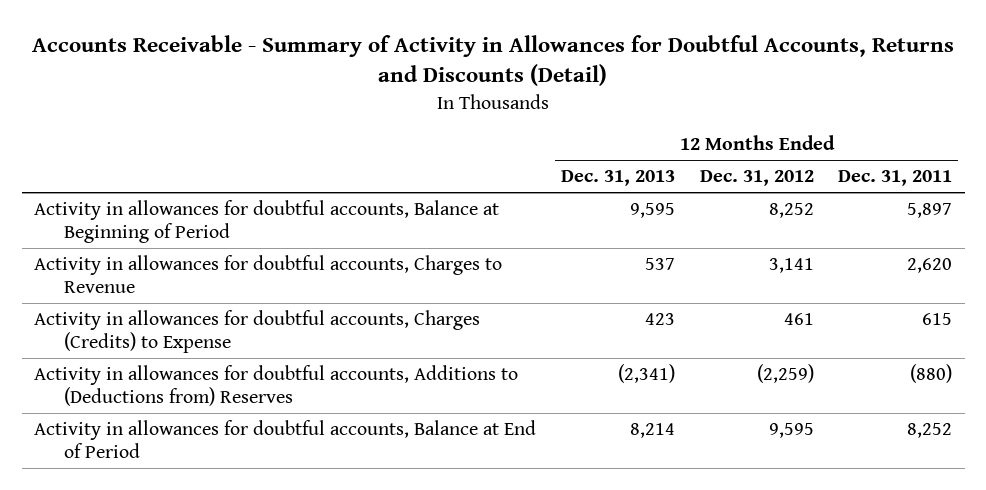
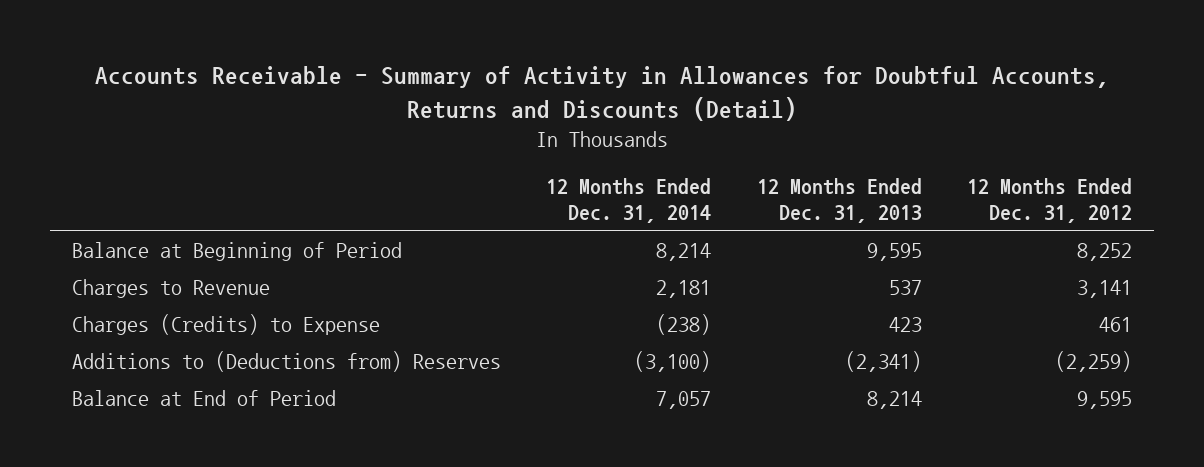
[838,170,953,187] Dec. 31, 2011 -> none
none -> [546,178,712,224] 12 Months Ended Dec. 31, 2014
[34,200,500,244] Activity in allowances for doubtful accounts, Balance at Beginning of Period -> [72,242,403,262] Balance at Beginning of Period
[34,255,503,294] Activity in allowances for doubtful accounts, Charges to Revenue -> [72,279,271,299] Charges to Revenue
[34,310,481,354] Activity in allowances for doubtful accounts, Charges (Credits) to Expense -> [72,314,381,336] Charges (Credits) to Expense
[34,365,519,407] Activity in allowances for doubtful accounts, Additions to (Deductions from) Reserves -> [72,351,502,373] Additions to (Deductions from) Reserves
[34,420,537,459] Activity in allowances for doubtful accounts, Balance at End of Period -> [72,390,337,407] Balance at End of Period

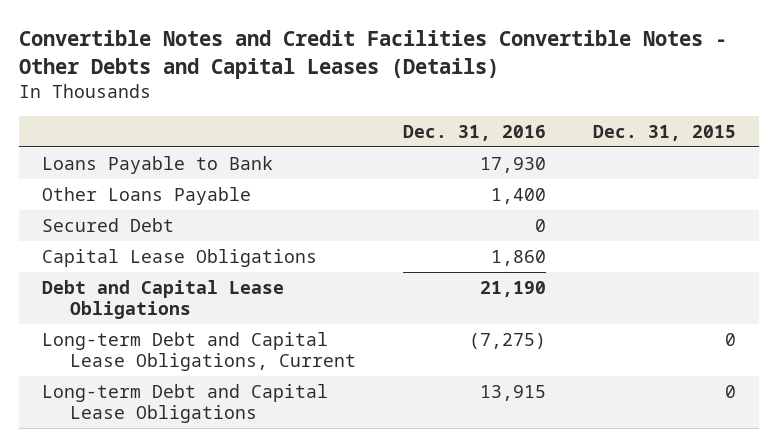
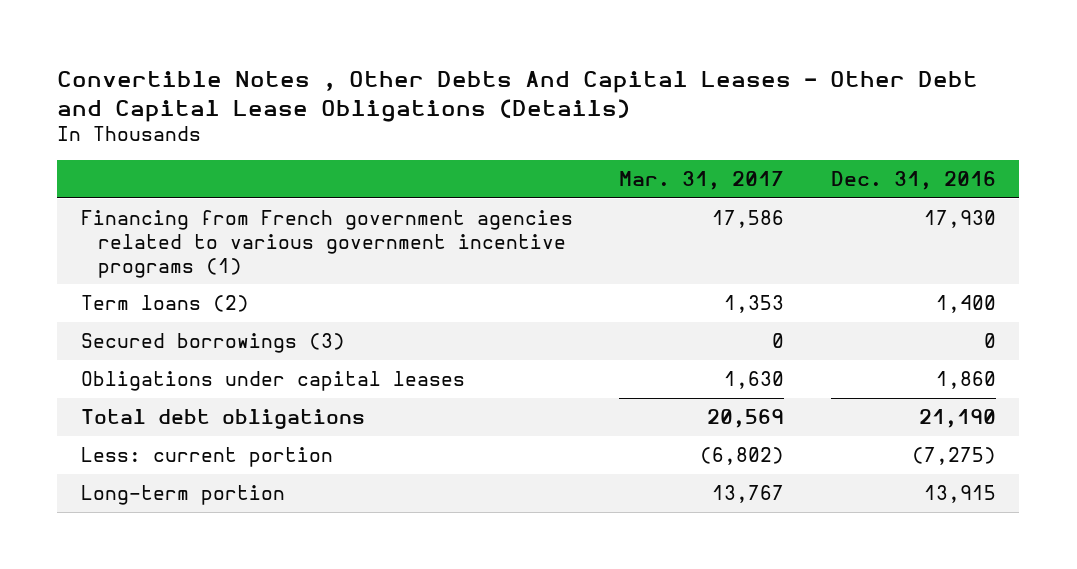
[18,30,727,80] Convertible Notes and Credit Facilities Convertible Notes - Other Debts and Capital Leases (Details) -> [57,70,979,122] Convertible Notes , Other Debts And Capital Leases - Other Debt and Capital Lease Obligations (Details)
[592,124,736,141] Dec. 31, 2015 -> none
none -> [619,170,785,190] Mar. 31, 2017
[42,155,274,174] Loans Payable to Bank -> [80,210,573,278] Financing from French government agencies related to various government incentive programs (1)
[42,186,252,205] Other Loans Payable -> [80,295,249,313] Term loans (2)
[42,217,175,232] Secured Debt -> [80,333,345,354] Secured borrowings (3)
[42,248,318,267] Capital Lease Obligations -> [80,371,465,392] Obligations under capital leases
[42,279,285,320] Debt and Capital Lease Obligations -> [80,409,365,430] Total debt obligations
[42,331,357,372] Long-term Debt and Capital Lease Obligations, Current -> [80,447,333,468] Less: current portion
[42,383,329,424] Long-term Debt and Capital Lease Obligations -> [80,485,285,506] Long-term portion

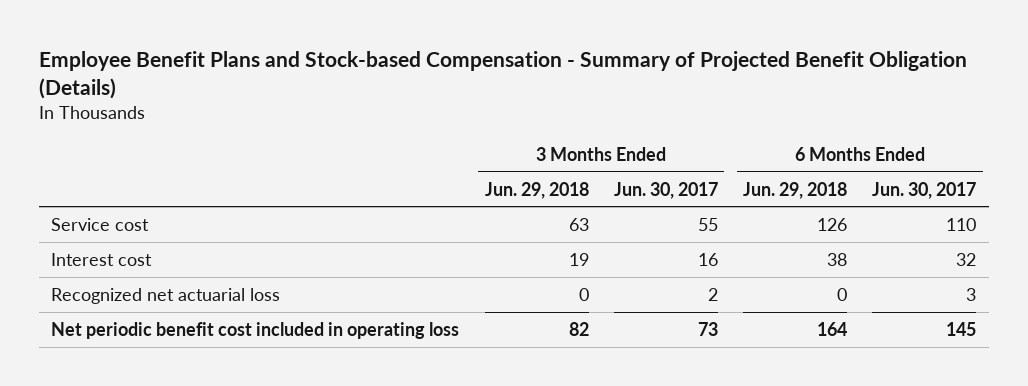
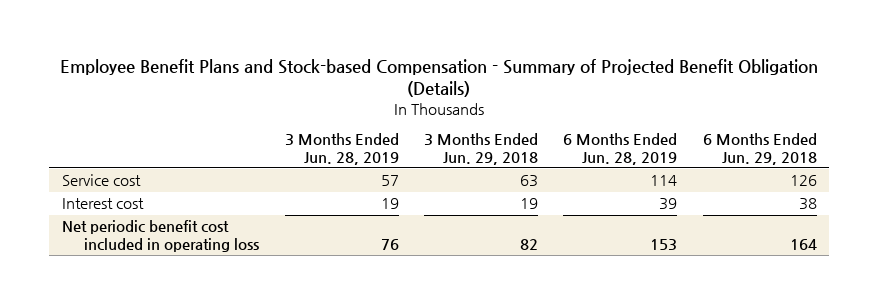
[613,181,718,199] Jun. 30, 2017 -> none
[872,181,977,199] Jun. 30, 2017 -> none
none -> [284,133,399,165] 3 Months Ended Jun. 28, 2019
none -> [563,133,678,165] 6 Months Ended Jun. 28, 2019
[51,287,281,304] Recognized net actuarial loss -> none

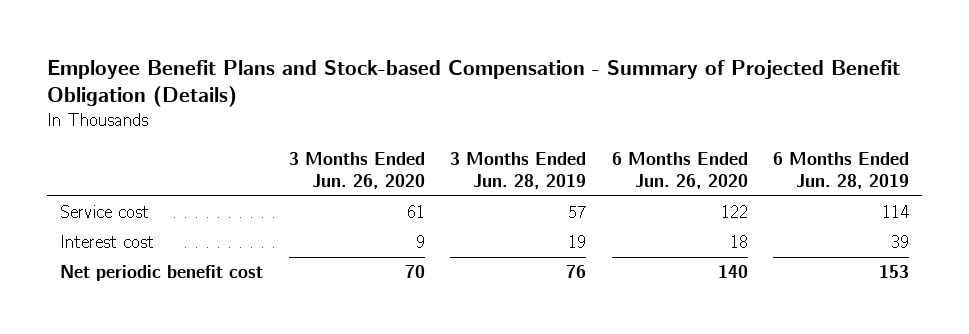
[424,133,539,165] 3 Months Ended Jun. 29, 2018 -> none
[702,133,817,165] 6 Months Ended Jun. 29, 2018 -> none
none -> [288,151,425,190] 3 Months Ended Jun. 26, 2020
none -> [611,151,748,190] 6 Months Ended Jun. 26, 2020
[61,220,260,252] Net periodic benefit cost included in operating loss -> [60,265,264,282] Net periodic benefit cost

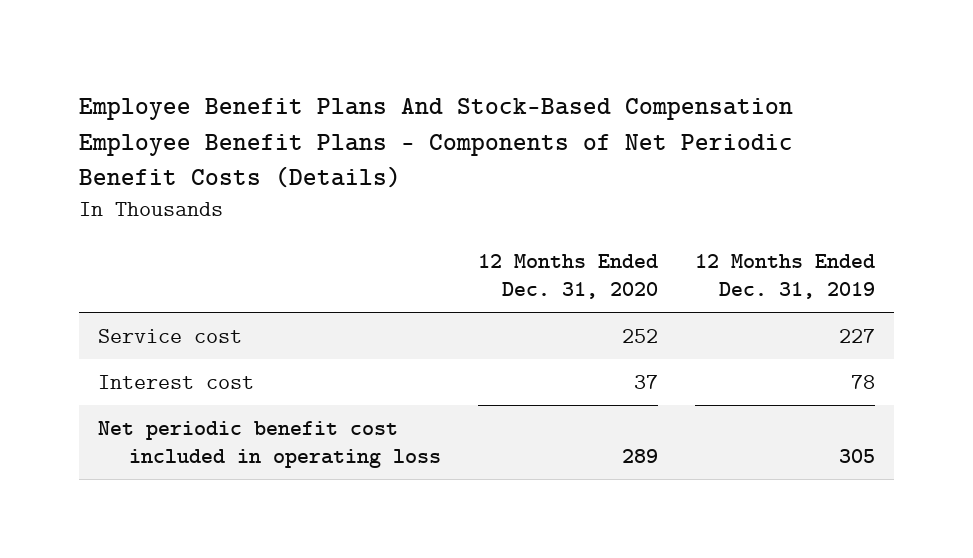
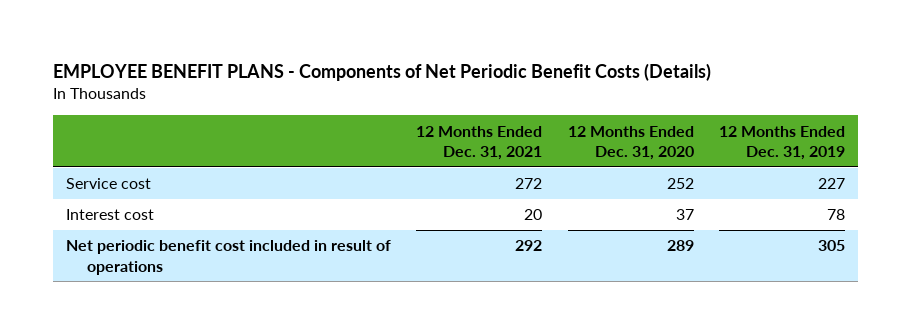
[79,98,794,188] Employee Benefit Plans And Stock-Based Compensation Employee Benefit Plans - Components of Net Periodic Benefit Costs (Details) -> [53,63,712,82] EMPLOYEE BENEFIT PLANS - Components of Net Periodic Benefit Costs (Details)
none -> [416,125,543,160] 12 Months Ended Dec. 31, 2021
[97,420,442,468] Net periodic benefit cost included in operating loss -> [66,240,392,275] Net periodic benefit cost included in result of operations

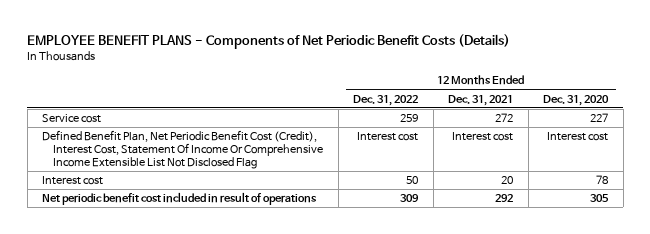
[719,125,846,160] 12 Months Ended Dec. 31, 2019 -> none
none -> [353,94,419,106] Dec. 31, 2022
[666,178,694,190] 252 -> [590,113,609,123] 227
none -> [42,130,324,170] Defined Benefit Plan, Net Periodic Benefit Cost (Credit), Interest Cost, Statement Of Income Or Comprehensive Income Extensible List Not Disclosed Flag
[675,209,694,221] 37 -> [596,175,609,185] 78
[666,240,694,252] 289 -> [590,194,610,203] 305

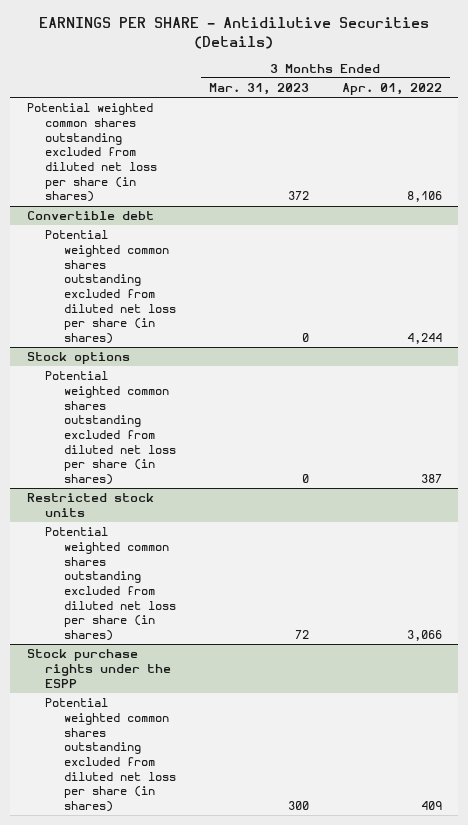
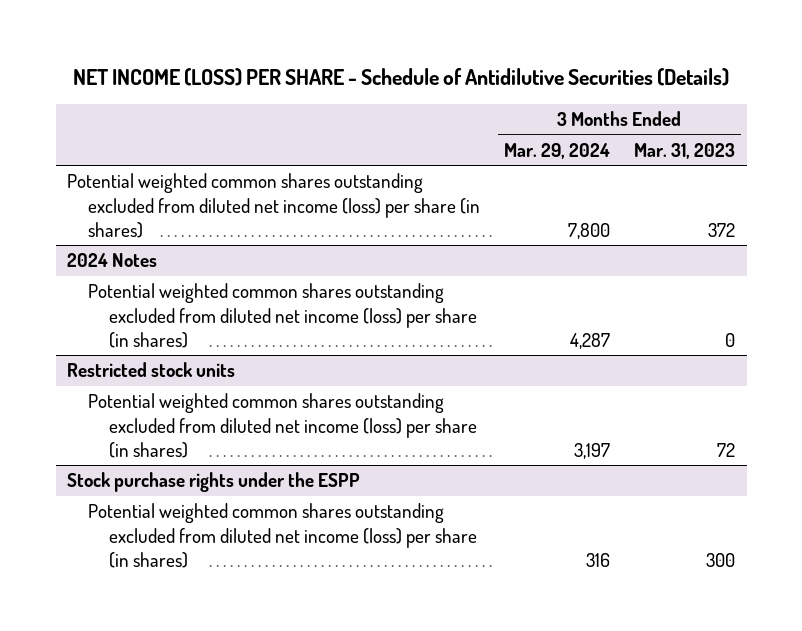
[39,17,430,49] EARNINGS PER SHARE - Antidilutive Securities (Details) -> [73,67,730,86] NET INCOME (LOSS) PER SHARE - Schedule of Antidilutive Securities (Details)
[341,83,442,96] Apr. 01, 2022 -> none
none -> [503,142,610,159] Mar. 29, 2024
[26,211,154,221] Convertible debt -> none
[26,352,130,365] Stock options -> none
[45,371,176,486] Potential weighted common shares outstanding excluded from diluted net loss per share (in shares) -> none
[26,103,158,203] Potential weighted common shares outstanding excluded from diluted net loss per share (in shares) -> [67,173,481,238] Potential weighted common shares outstanding excluded from diluted net income (loss) per share (in shares)
none -> [67,253,158,268] 2024 Notes
[45,230,176,345] Potential weighted common shares outstanding excluded from diluted net loss per share (in shares) -> [88,283,477,348] Potential weighted common shares outstanding excluded from diluted net income (loss) per share (in shares)
[45,527,176,642] Potential weighted common shares outstanding excluded from diluted net loss per share (in shares) -> [88,393,477,458] Potential weighted common shares outstanding excluded from diluted net income (loss) per share (in shares)
[45,698,176,813] Potential weighted common shares outstanding excluded from diluted net loss per share (in shares) -> [88,503,477,568] Potential weighted common shares outstanding excluded from diluted net income (loss) per share (in shares)

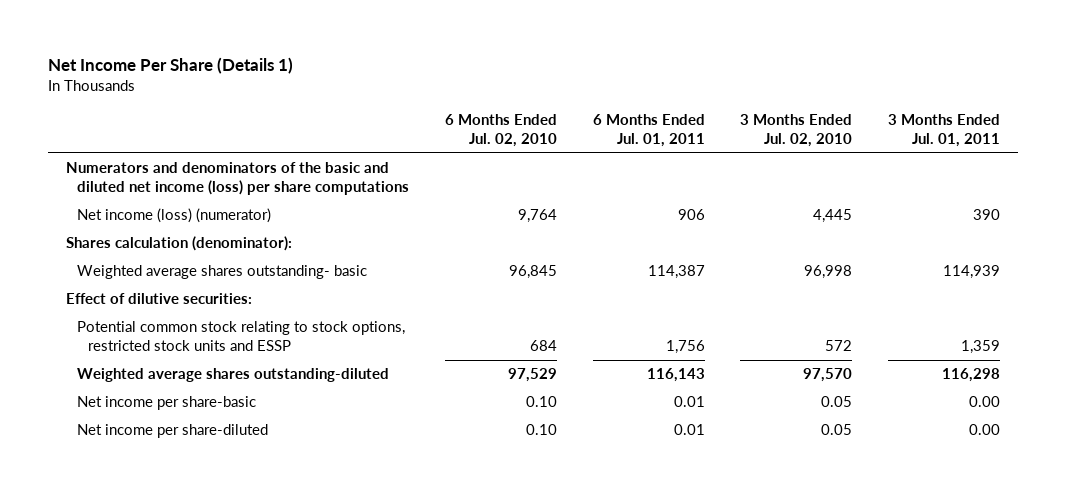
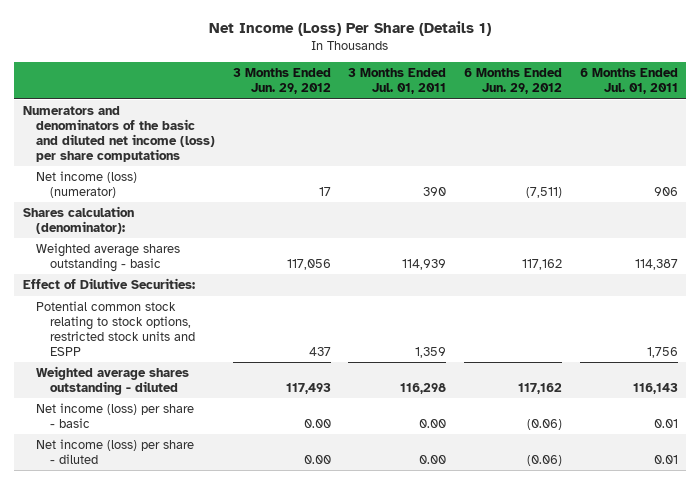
[48,57,294,75] Net Income Per Share (Details 1) -> [209,21,492,37] Net Income (Loss) Per Share (Details 1)
[444,114,557,148] 6 Months Ended Jul. 02, 2010 -> none
[740,114,853,148] 3 Months Ended Jul. 02, 2010 -> none
none -> [232,68,331,95] 3 Months Ended Jun. 29, 2012
none -> [464,68,563,95] 6 Months Ended Jun. 29, 2012
[77,265,368,280] Weighted average shares outstanding- basic -> [36,243,181,272] Weighted average shares outstanding - basic
[66,293,253,305] Effect of dilutive securities: -> [22,278,195,290] Effect of Dilutive Securities:
[77,321,406,351] Potential common stock relating to stock options, restricted stock units and ESSP -> [36,301,195,356] Potential common stock relating to stock options, restricted stock units and ESPP
[77,368,390,383] Weighted average shares outstanding-diluted -> [36,366,190,395] Weighted average shares outstanding - diluted
[77,396,257,411] Net income per share-basic -> [36,403,195,428] Net income (loss) per share - basic
[77,424,269,439] Net income per share-diluted -> [36,439,195,464] Net income (loss) per share - diluted

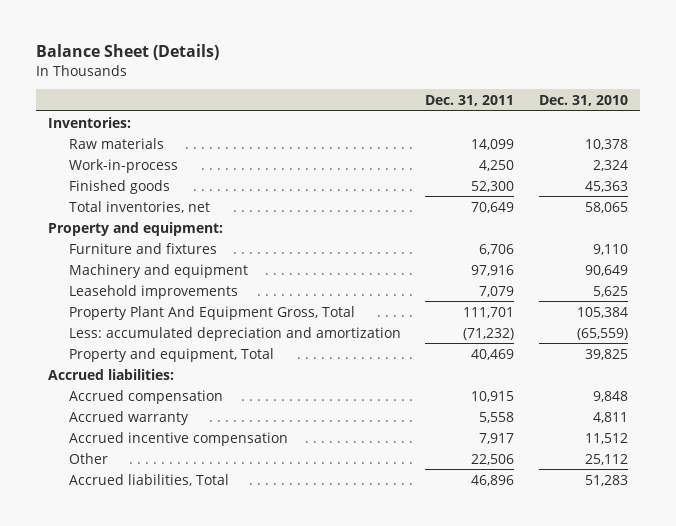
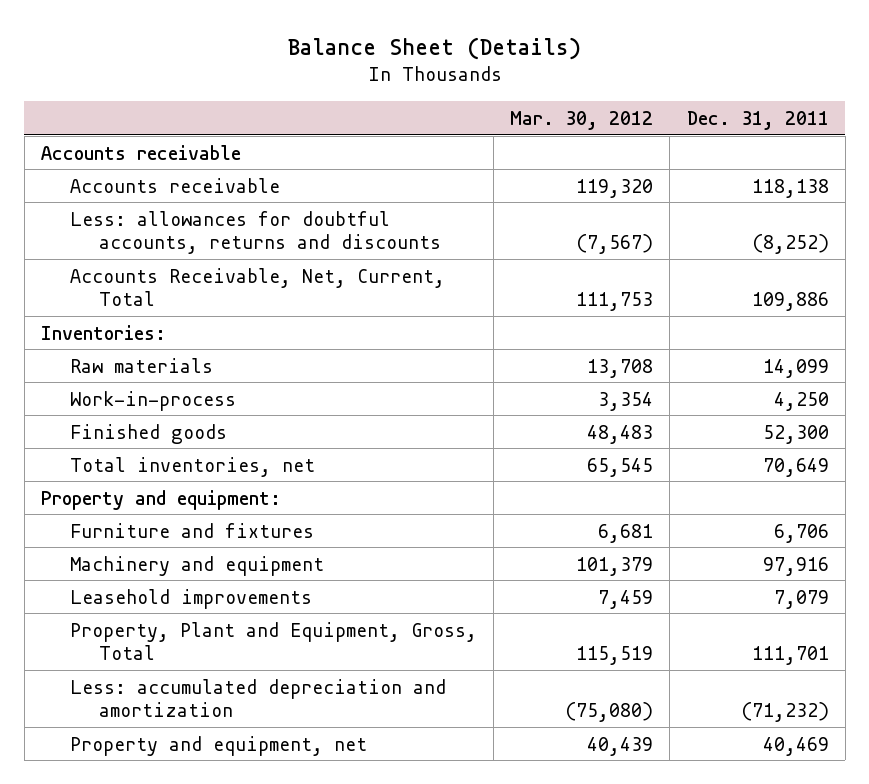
[538,94,628,106] Dec. 31, 2010 -> none
none -> [510,110,654,130] Mar. 30, 2012
none -> [40,144,241,160] Accounts receivable
none -> [69,177,280,193] Accounts receivable
none -> [69,210,441,255] Less: allowances for doubtful accounts, returns and discounts
none -> [69,267,445,307] Accounts Receivable, Net, Current, Total
[68,305,355,320] Property Plant And Equipment Gross, Total -> [69,621,477,661] Property, Plant and Equipment, Gross, Total
[47,368,174,380] Accrued liabilities: -> none
[68,389,223,404] Accrued compensation -> none
[68,410,189,425] Accrued warranty -> none
[68,431,288,446] Accrued incentive compensation -> none
[68,452,108,464] Other -> none
[68,473,229,486] Accrued liabilities, Total -> none
[68,347,274,362] Property and equipment, Total -> [69,735,367,756] Property and equipment, net

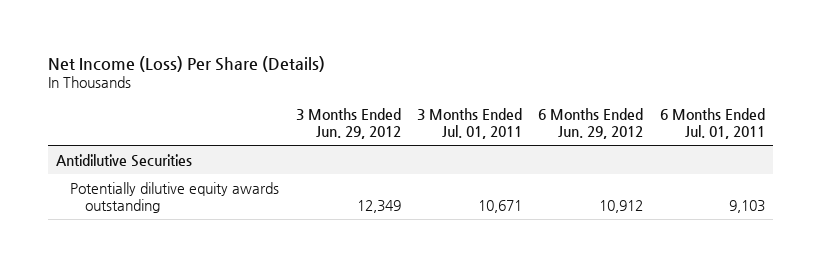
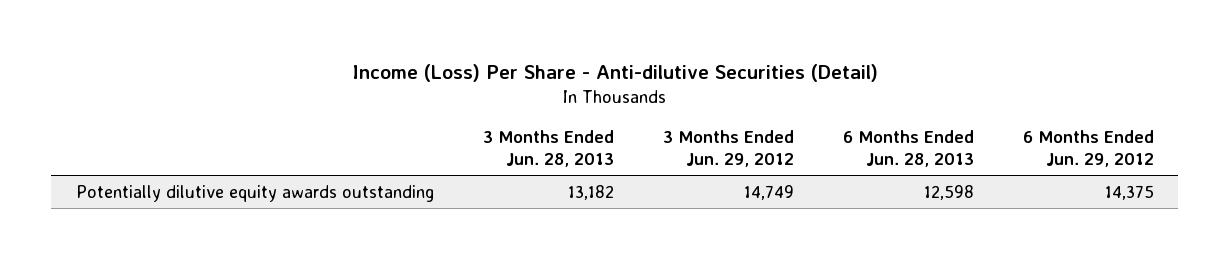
[47,55,325,72] Net Income (Loss) Per Share (Details) -> [351,63,878,82] Income (Loss) Per Share - Anti-dilutive Securities (Detail)
[416,108,522,140] 3 Months Ended Jul. 01, 2011 -> none
[659,108,765,140] 6 Months Ended Jul. 01, 2011 -> none
none -> [482,129,614,168] 3 Months Ended Jun. 28, 2013
none -> [842,129,974,168] 6 Months Ended Jun. 28, 2013
[55,153,192,167] Antidilutive Securities -> none
[356,199,401,213] 12,349 -> [743,185,794,201] 14,749
[599,199,644,213] 10,912 -> [1104,185,1154,201] 14,375

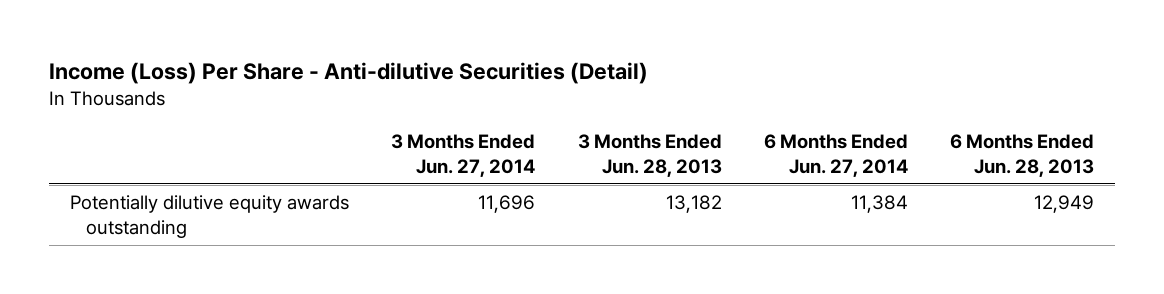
[662,129,794,168] 3 Months Ended Jun. 29, 2012 -> none
[1022,129,1154,168] 6 Months Ended Jun. 29, 2012 -> none
none -> [391,134,536,177] 3 Months Ended Jun. 27, 2014
none -> [763,134,908,177] 6 Months Ended Jun. 27, 2014
[923,185,974,201] 12,598 -> [1033,195,1094,214] 12,949

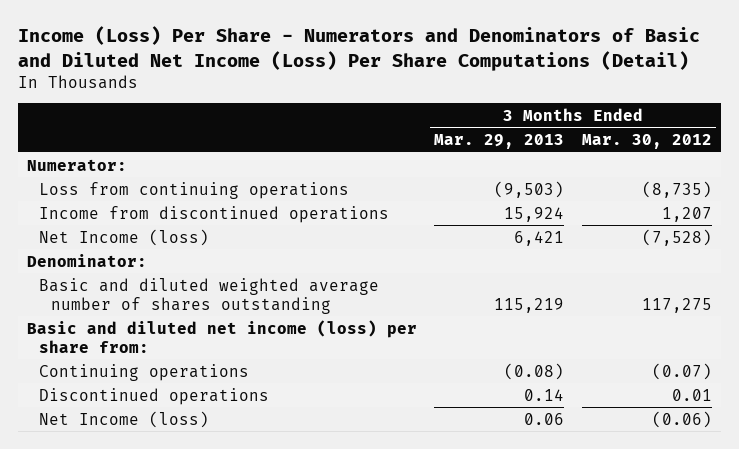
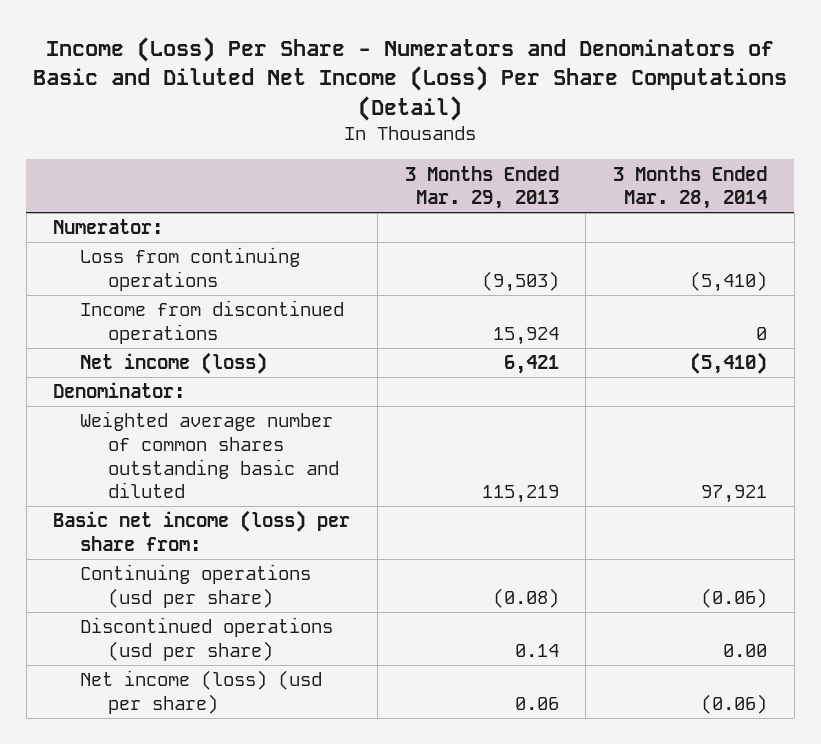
[582,134,713,150] Mar. 30, 2012 -> none
none -> [613,165,768,210] 3 Months Ended Mar. 28, 2014
[38,228,209,246] Net Income (loss) -> [80,352,268,375] Net income (loss)
[38,277,379,314] Basic and diluted weighted average number of shares outstanding -> [80,411,339,499] Weighted average number of common shares outstanding basic and diluted
[26,319,417,353] Basic and diluted net income (loss) per share from: -> [53,510,351,551] Basic net income (loss) per share from:
[38,363,249,381] Continuing operations -> [80,564,312,608] Continuing operations (usd per share)
[38,387,269,405] Discontinued operations -> [80,617,334,661] Discontinued operations (usd per share)
[38,410,209,428] Net Income (loss) -> [80,670,323,714] Net income (loss) (usd per share)

